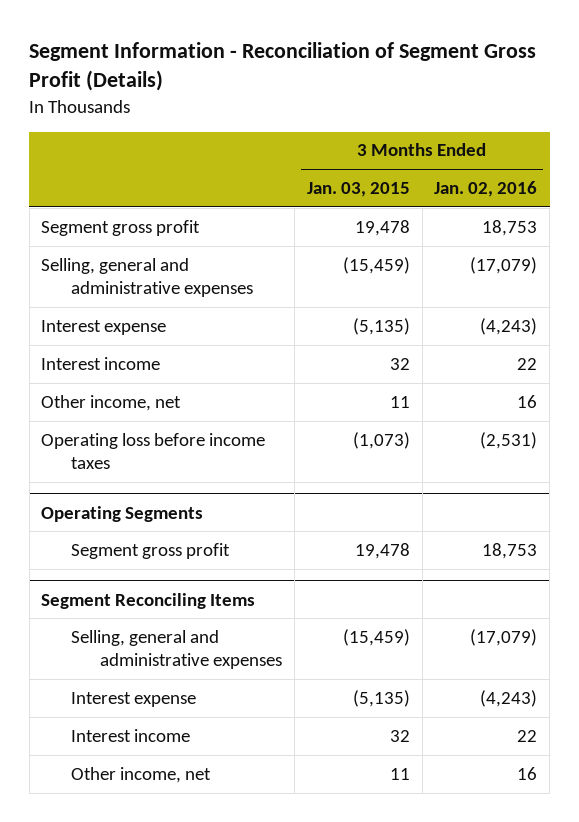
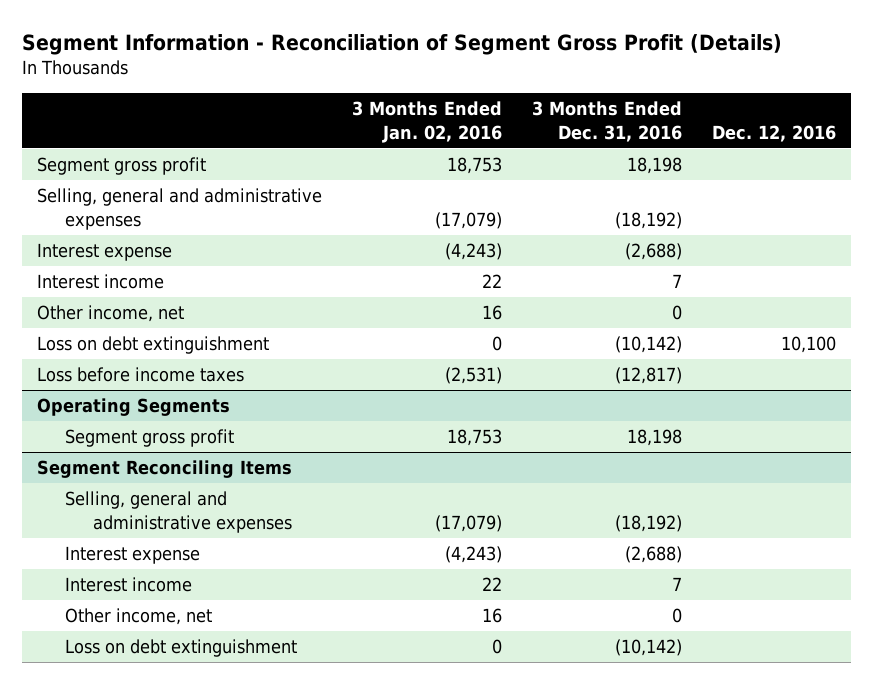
[306,182,410,198] Jan. 03, 2015 -> none
none -> [531,101,682,142] 3 Months Ended Dec. 31, 2016
none -> [711,124,836,142] Dec. 12, 2016
none -> [36,336,269,355] Loss on debt extinguishment
[41,432,266,470] Operating loss before income taxes -> [36,367,244,383] Loss before income taxes
none -> [64,639,297,658] Loss on debt extinguishment

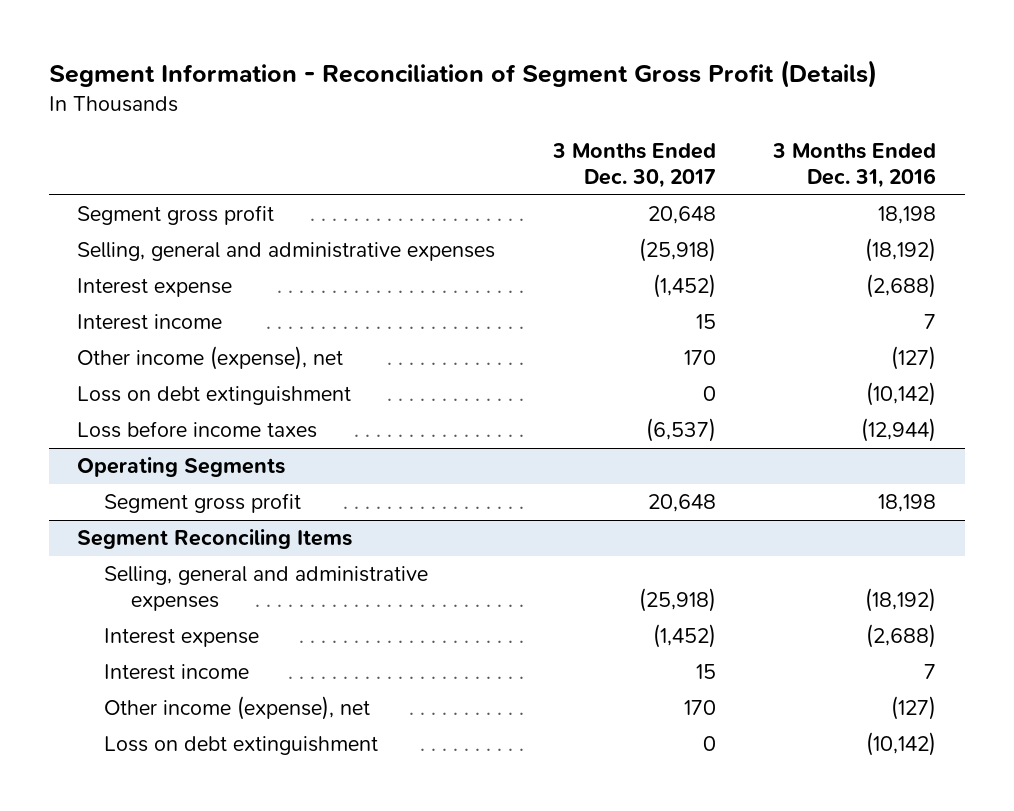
[351,101,502,143] 3 Months Ended Jan. 02, 2016 -> none
[711,124,836,142] Dec. 12, 2016 -> none
none -> [551,142,716,188] 3 Months Ended Dec. 30, 2017
[36,305,184,323] Other income, net -> [77,346,344,371] Other income (expense), net
[671,305,682,321] 0 -> [891,346,937,371] (127)
[614,367,682,385] (12,817) -> [861,418,937,443] (12,944)
[64,608,212,626] Other income, net -> [103,696,370,721] Other income (expense), net
[671,608,682,624] 0 -> [891,696,937,721] (127)

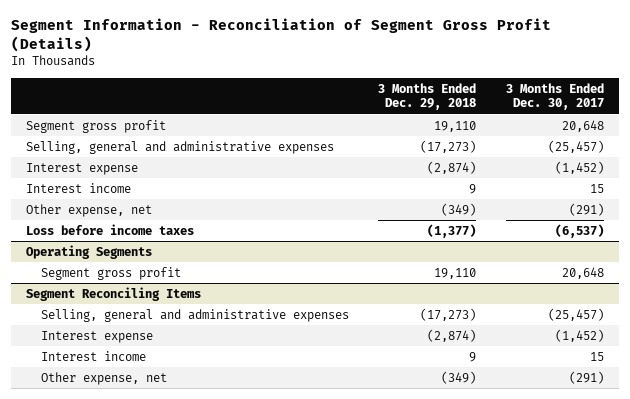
[772,142,937,188] 3 Months Ended Dec. 31, 2016 -> none
none -> [378,82,477,111] 3 Months Ended Dec. 29, 2018
[638,238,716,263] (25,918) -> [547,139,604,153] (25,457)
[77,386,352,406] Loss on debt extinguishment -> none
[77,346,344,371] Other income (expense), net -> [26,203,153,217] Other expense, net
[683,350,716,366] 170 -> [568,202,604,216] (291)
[638,588,716,613] (25,918) -> [547,307,604,321] (25,457)
[103,736,378,756] Loss on debt extinguishment -> none
[103,696,370,721] Other income (expense), net -> [40,371,167,385] Other expense, net
[683,700,716,716] 170 -> [568,370,604,384] (291)

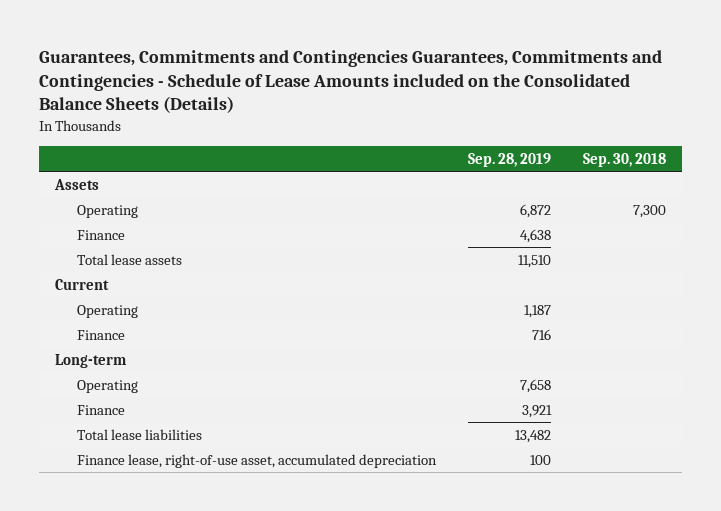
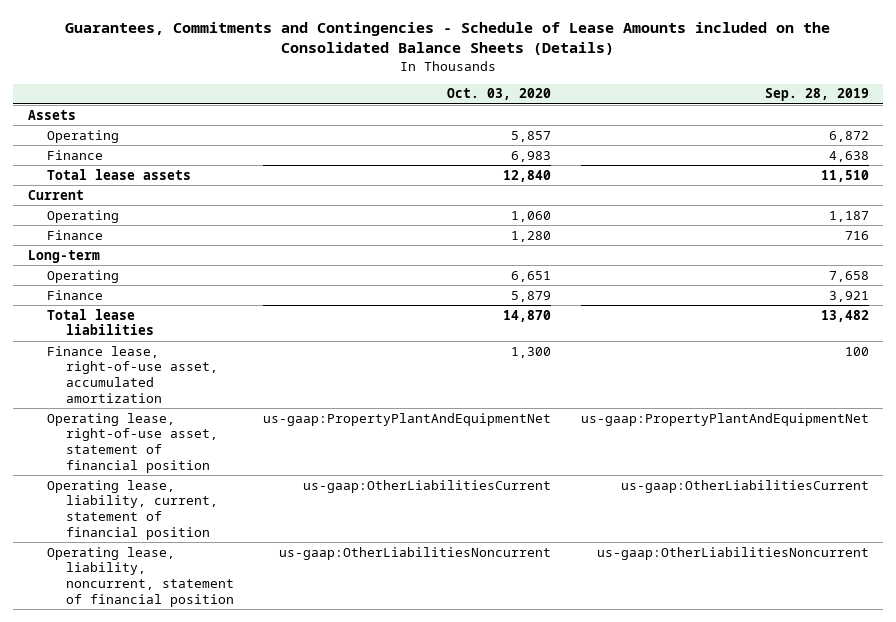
[39,50,663,114] Guarantees, Commitments and Contingencies Guarantees, Commitments and Contingencies - Schedule of Lease Amounts included on the Consolidated Balance Sheets (Details) -> [65,22,831,56] Guarantees, Commitments and Contingencies - Schedule of Lease Amounts included on the Consolidated Balance Sheets (Details)
[582,152,666,167] Sep. 30, 2018 -> none
none -> [447,88,552,101] Oct. 03, 2020
[76,453,437,468] Finance lease, right-of-use asset, accumulated depreciation -> [47,345,219,404] Finance lease, right-of-use asset, accumulated amortization
none -> [47,412,219,474] Operating lease, right-of-use asset, statement of financial position
none -> [47,479,219,541] Operating lease, liability, current, statement of financial position
none -> [47,546,235,608] Operating lease, liability, noncurrent, statement of financial position

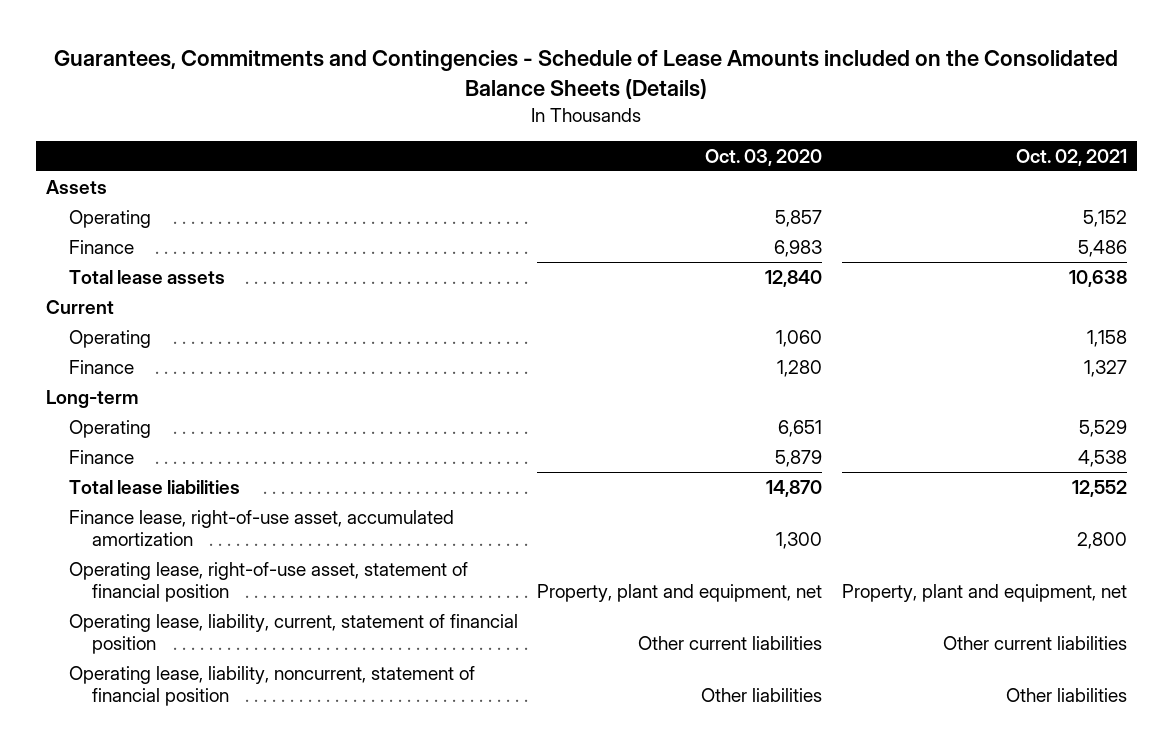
[764,88,869,102] Sep. 28, 2019 -> none
none -> [1016,148,1128,166] Oct. 02, 2021
[263,412,552,426] us-gaap:PropertyPlantAndEquipmentNet -> [537,584,823,603] Property, plant and equipment, net
[303,479,552,493] us-gaap:OtherLiabilitiesCurrent -> [638,636,823,651] Other current liabilities
[279,546,552,560] us-gaap:OtherLiabilitiesNoncurrent -> [701,688,823,703] Other liabilities

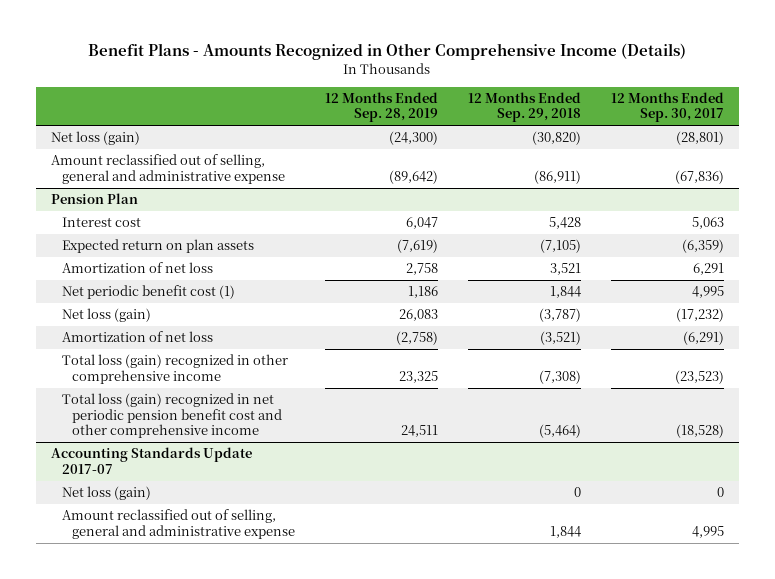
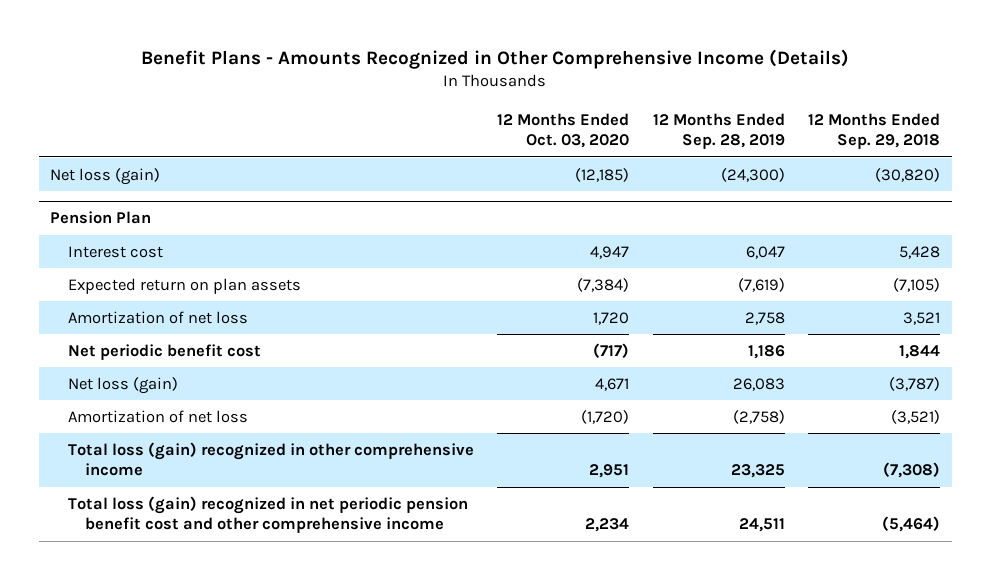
[610,91,724,123] 12 Months Ended Sep. 30, 2017 -> none
none -> [497,112,630,149] 12 Months Ended Oct. 03, 2020
[51,154,285,184] Amount reclassified out of selling, general and administrative expense -> none
[61,285,235,300] Net periodic benefit cost (1) -> [67,343,261,360] Net periodic benefit cost
[51,447,253,474] Accounting Standards Update 2017-07 -> none
[61,486,151,501] Net loss (gain) -> none
[61,509,296,539] Amount reclassified out of selling, general and administrative expense -> none

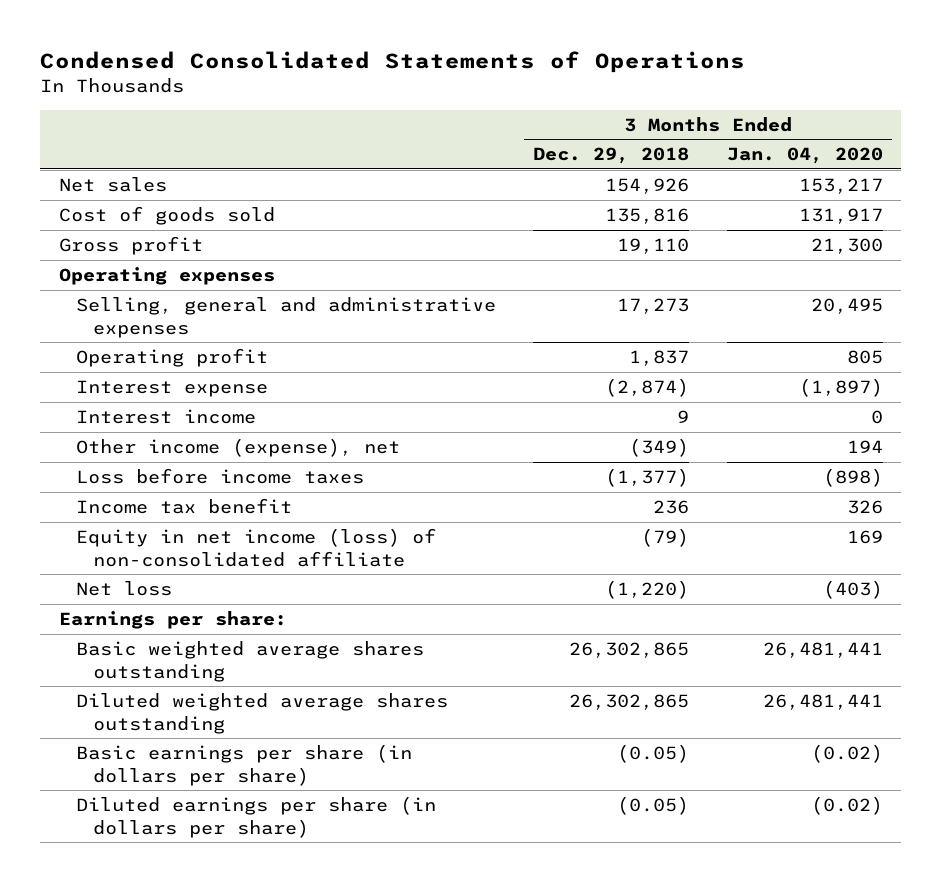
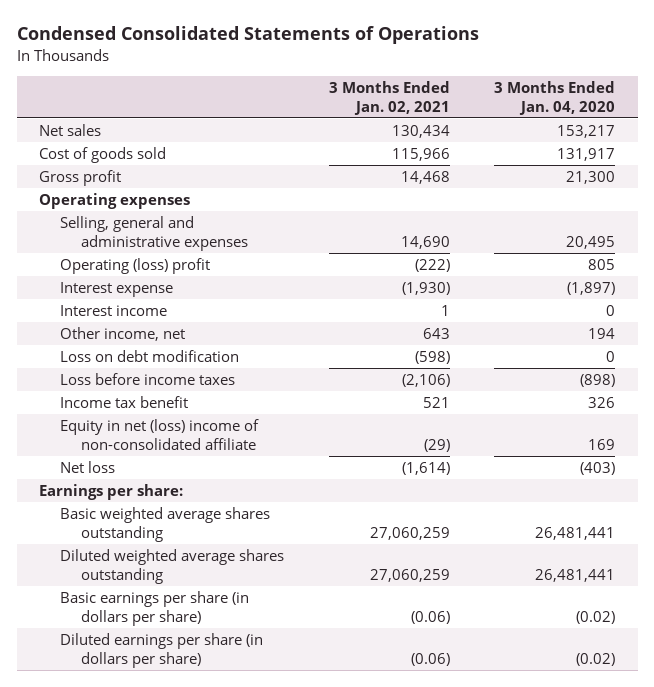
[533,147,690,165] Dec. 29, 2018 -> none
none -> [328,80,450,115] 3 Months Ended Jan. 02, 2021
[76,347,269,367] Operating profit -> [59,257,210,274] Operating (loss) profit
[76,437,401,457] Other income (expense), net -> [59,326,185,341] Other income, net
none -> [59,349,239,362] Loss on debt modification
[76,527,437,567] Equity in net income (loss) of non-consolidated affiliate -> [59,418,259,450] Equity in net (loss) income of non-consolidated affiliate

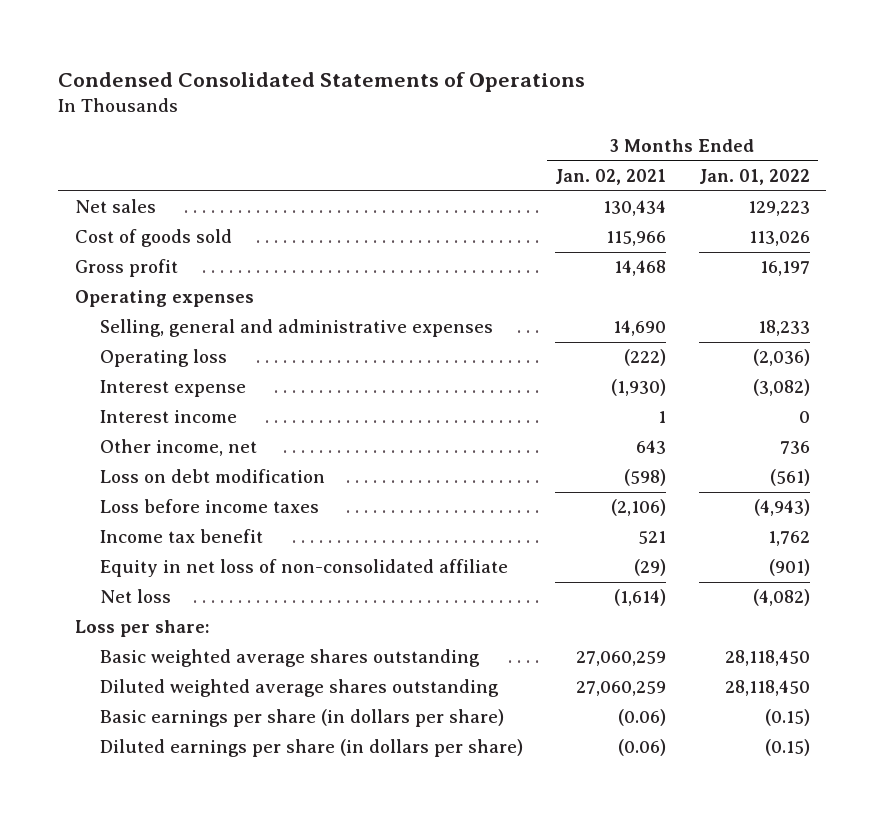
[494,80,616,115] 3 Months Ended Jan. 04, 2020 -> none
none -> [698,169,810,186] Jan. 01, 2022
[59,257,210,274] Operating (loss) profit -> [99,349,227,368] Operating loss
[59,418,259,450] Equity in net (loss) income of non-consolidated affiliate -> [99,559,508,578] Equity in net loss of non-consolidated affiliate
[38,483,183,500] Earnings per share: -> [74,620,210,638] Loss per share:

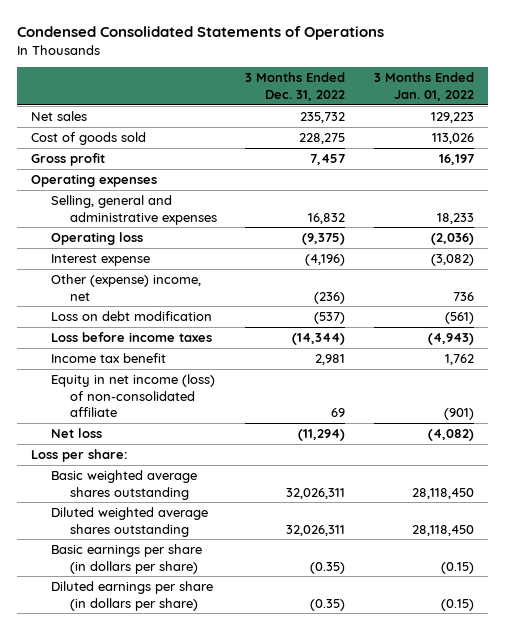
[555,169,667,186] Jan. 02, 2021 -> none
none -> [245,72,346,102] 3 Months Ended Dec. 31, 2022
[99,410,237,424] Interest income -> none
[99,439,257,457] Other income, net -> [50,273,201,301] Other (expense) income, net
[99,559,508,578] Equity in net loss of non-consolidated affiliate -> [50,373,215,418] Equity in net income (loss) of non-consolidated affiliate

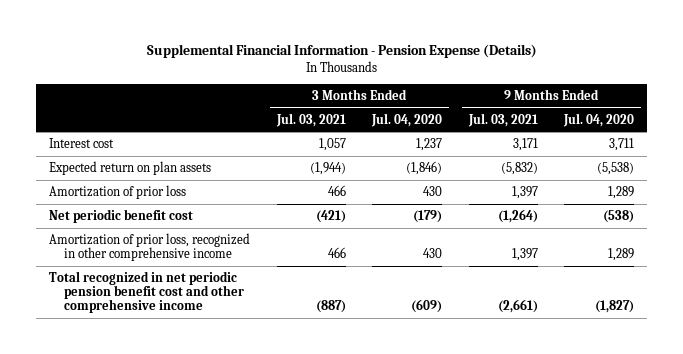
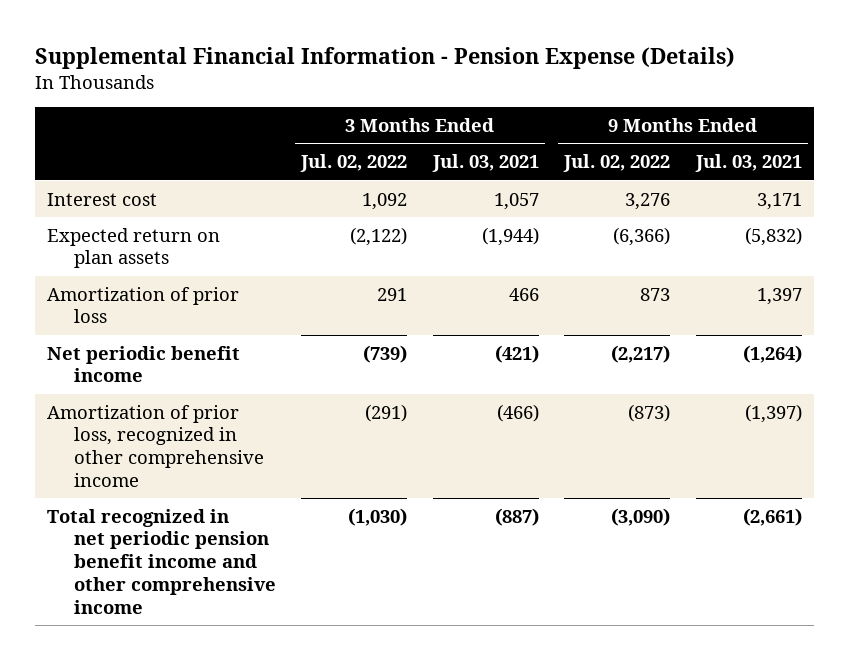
[371,112,443,127] Jul. 04, 2020 -> none
[562,112,634,127] Jul. 04, 2020 -> none
none -> [300,154,408,173] Jul. 02, 2022
none -> [563,154,671,173] Jul. 02, 2022
[49,208,194,223] Net periodic benefit cost -> [47,345,241,383] Net periodic benefit income
[327,247,346,259] 466 -> [496,403,539,422] (466)
[511,248,538,262] 1,397 -> [744,403,802,423] (1,397)
[49,270,244,314] Total recognized in net periodic pension benefit cost and other comprehensive income -> [47,508,276,614] Total recognized in net periodic pension benefit income and other comprehensive income

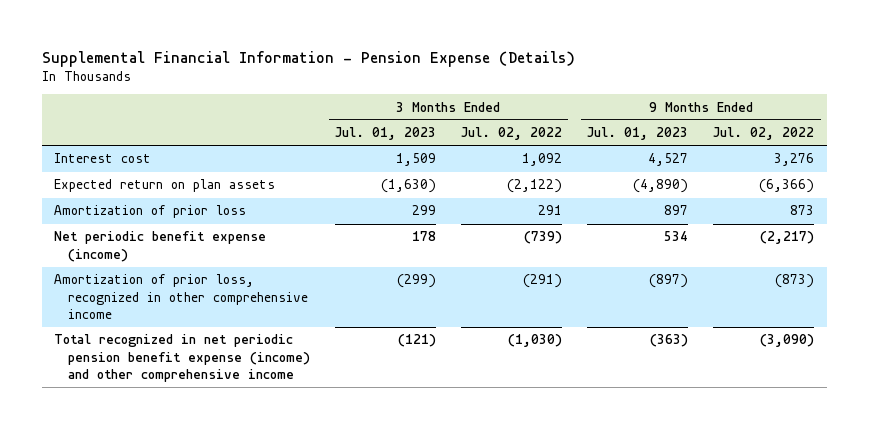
[431,154,539,173] Jul. 03, 2021 -> none
[694,154,802,173] Jul. 03, 2021 -> none
none -> [334,127,436,141] Jul. 01, 2023
none -> [587,127,689,141] Jul. 01, 2023
[47,345,241,383] Net periodic benefit income -> [54,231,267,262] Net periodic benefit expense (income)
[47,508,276,614] Total recognized in net periodic pension benefit income and other comprehensive income -> [54,334,310,383] Total recognized in net periodic pension benefit expense (income) and other comprehensive income

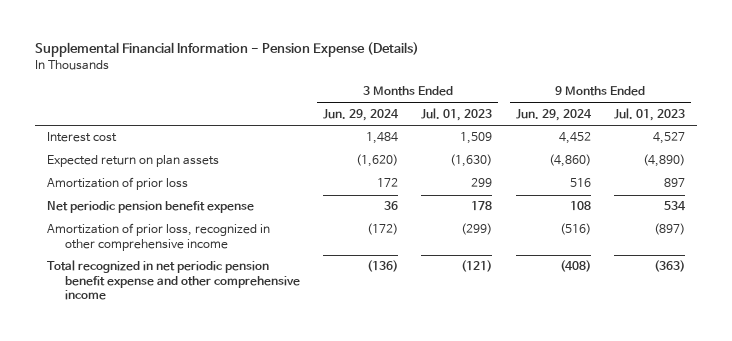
[461,127,563,141] Jul. 02, 2022 -> none
[713,127,815,141] Jul. 02, 2022 -> none
none -> [322,109,399,122] Jun. 29, 2024
none -> [515,109,592,122] Jun. 29, 2024
[54,231,267,262] Net periodic benefit expense (income) -> [47,201,255,214] Net periodic pension benefit expense
[54,334,310,383] Total recognized in net periodic pension benefit expense (income) and other comprehensive income -> [47,260,300,300] Total recognized in net periodic pension benefit expense and other comprehensive income

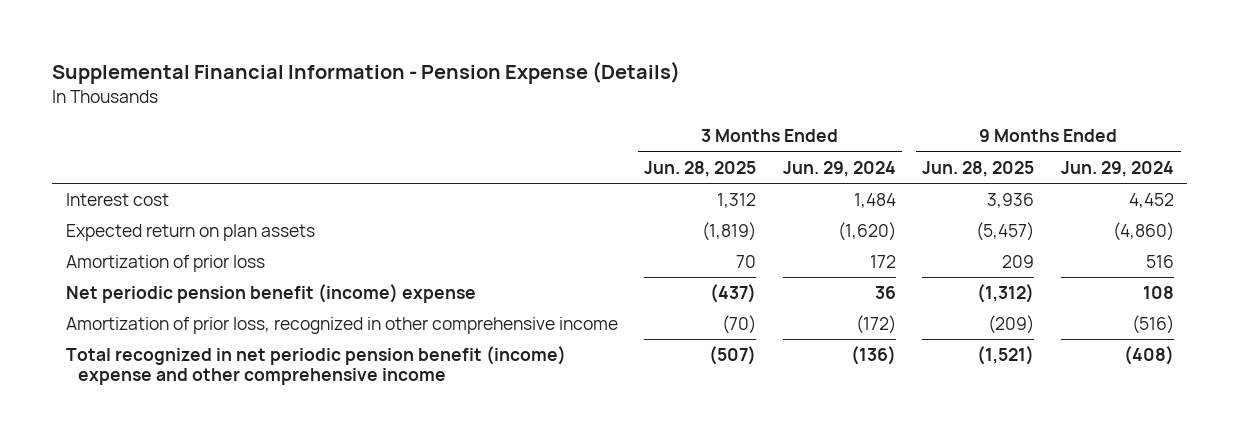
[421,108,493,122] Jul. 01, 2023 -> none
[613,108,685,122] Jul. 01, 2023 -> none
none -> [644,160,757,177] Jun. 28, 2025
none -> [922,160,1035,177] Jun. 28, 2025
[47,201,255,214] Net periodic pension benefit expense -> [65,284,476,304] Net periodic pension benefit (income) expense
[47,260,300,300] Total recognized in net periodic pension benefit expense and other comprehensive income -> [65,346,566,386] Total recognized in net periodic pension benefit (income) expense and other comprehensive income

